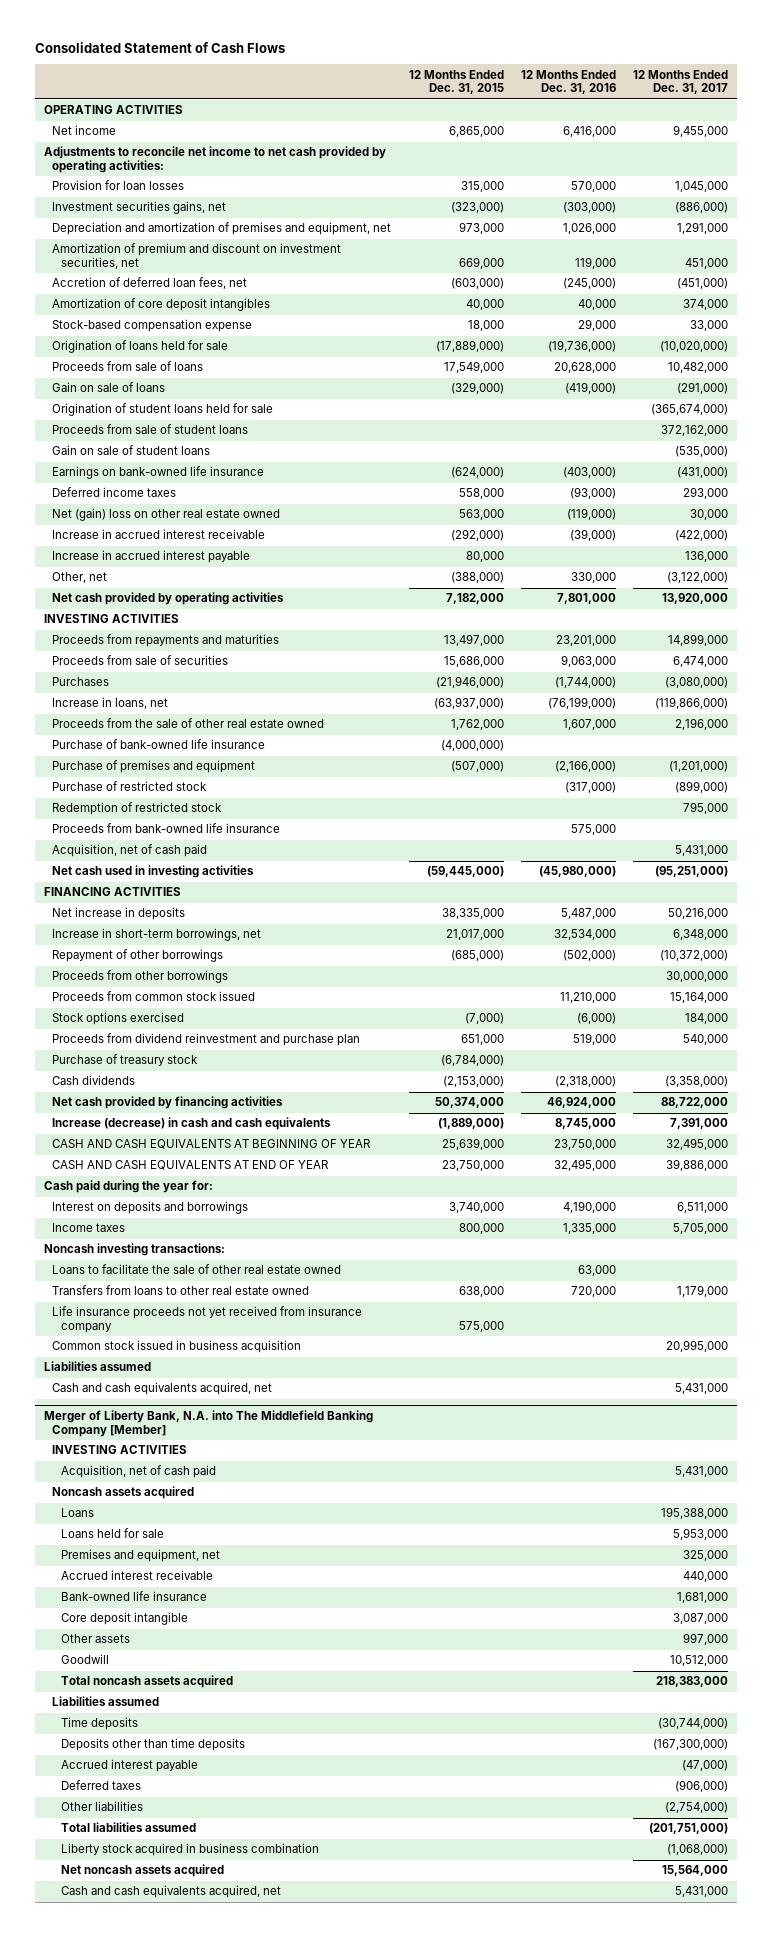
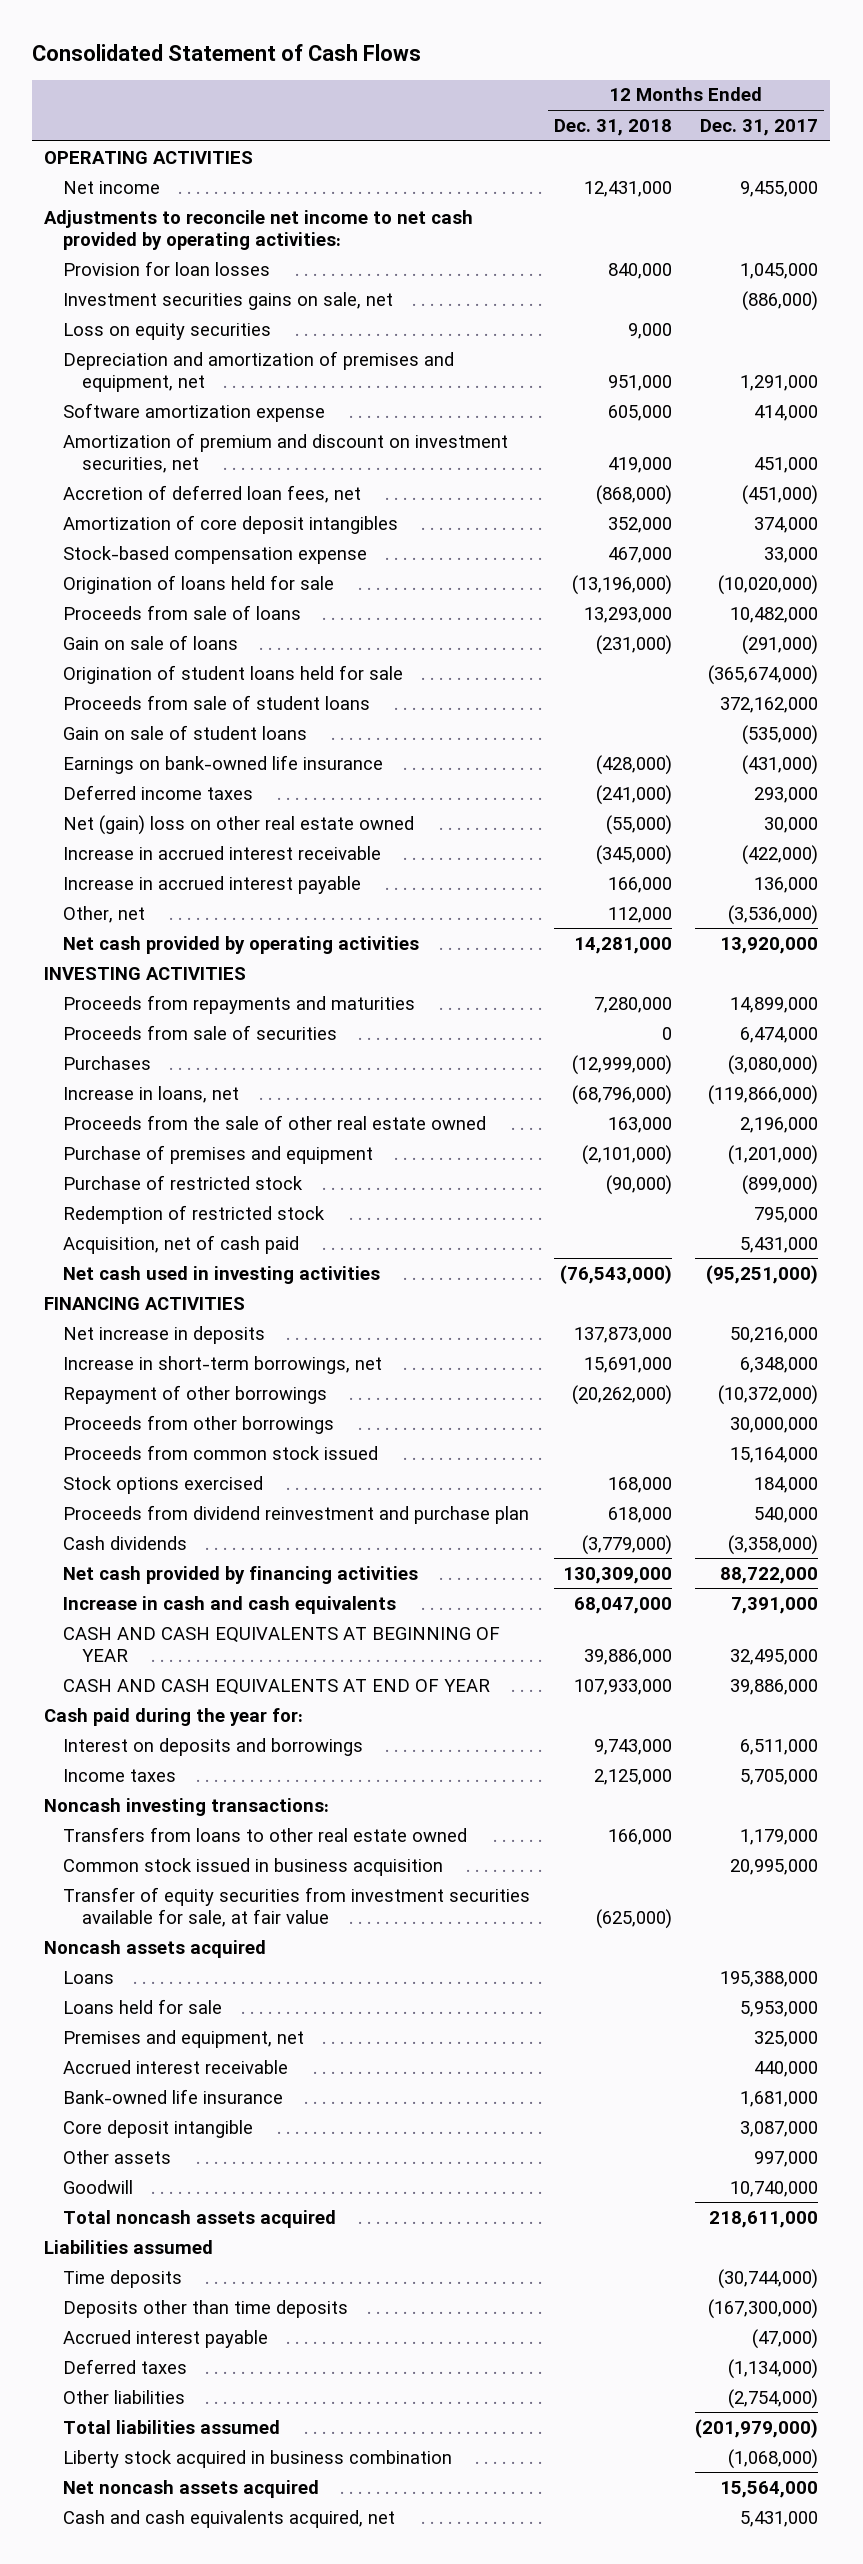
[408,69,504,95] 12 Months Ended Dec. 31, 2015 -> none
[521,69,617,95] 12 Months Ended Dec. 31, 2016 -> none
none -> [553,118,672,136] Dec. 31, 2018
[52,201,227,215] Investment securities gains, net -> [63,291,394,310] Investment securities gains on sale, net
none -> [63,322,272,340] Loss on equity securities
none -> [63,402,326,422] Software amortization expense
[667,572,729,584] (3,122,000) -> [728,904,819,925] (3,536,000)
[52,739,266,750] Purchase of bank-owned life insurance -> none
[52,823,281,834] Proceeds from bank-owned life insurance -> none
[52,1054,199,1067] Purchase of treasury stock -> none
[52,1117,332,1131] Increase (decrease) in cash and cash equivalents -> [63,1595,397,1614] Increase in cash and cash equivalents
[52,1264,342,1275] Loans to facilitate the sale of other real estate owned -> none
[52,1306,363,1334] Life insurance proceeds not yet received from insurance company -> none
[43,1361,151,1372] Liabilities assumed -> none
[52,1382,273,1396] Cash and cash equivalents acquired, net -> none
[43,1410,373,1438] Merger of Liberty Bank, N.A. into The Middlefield Banking Company [Member] -> none
[52,1445,188,1455] INVESTING ACTIVITIES -> none
[61,1465,217,1479] Acquisition, net of cash paid -> none
none -> [63,1886,531,1927] Transfer of equity securities from investment securities available for sale, at fair value
[670,1655,729,1667] 10,512,000 -> [730,2180,819,2197] 10,740,000
[656,1676,729,1688] 218,383,000 -> [709,2210,819,2228] 218,611,000
[675,1780,729,1793] (906,000) -> [728,2358,819,2379] (1,134,000)
[649,1823,729,1835] (201,751,000) -> [695,2418,819,2438] (201,979,000)

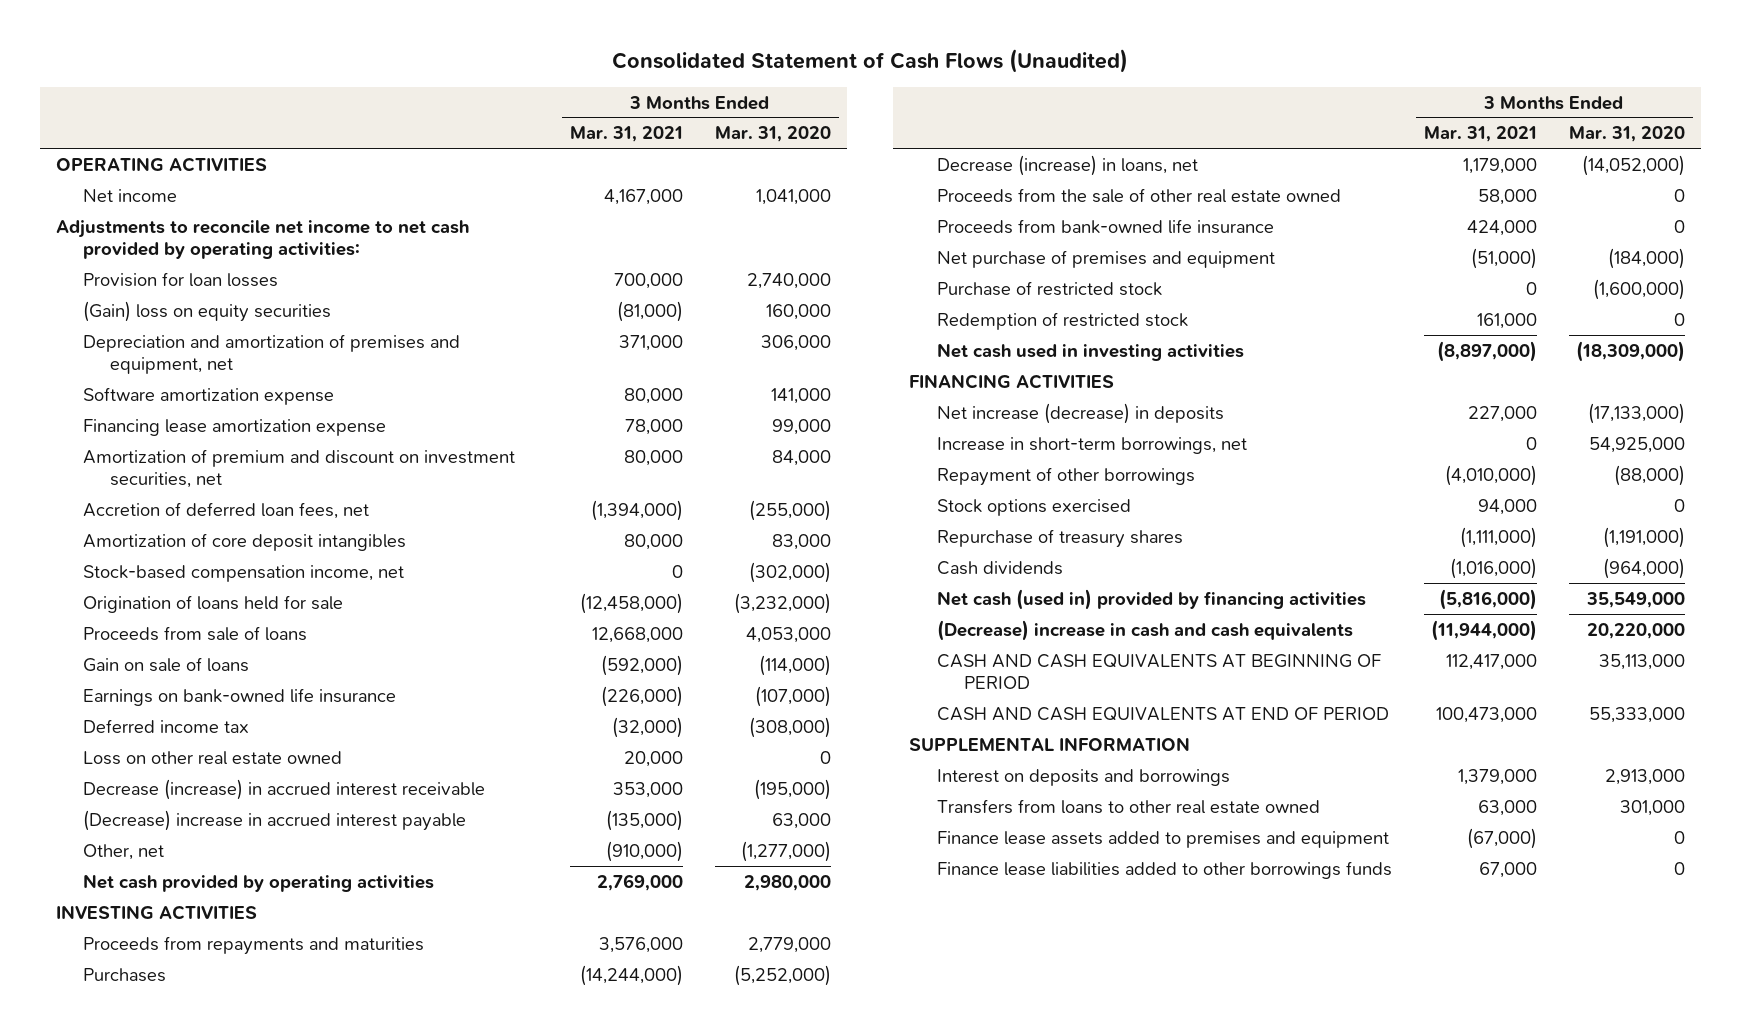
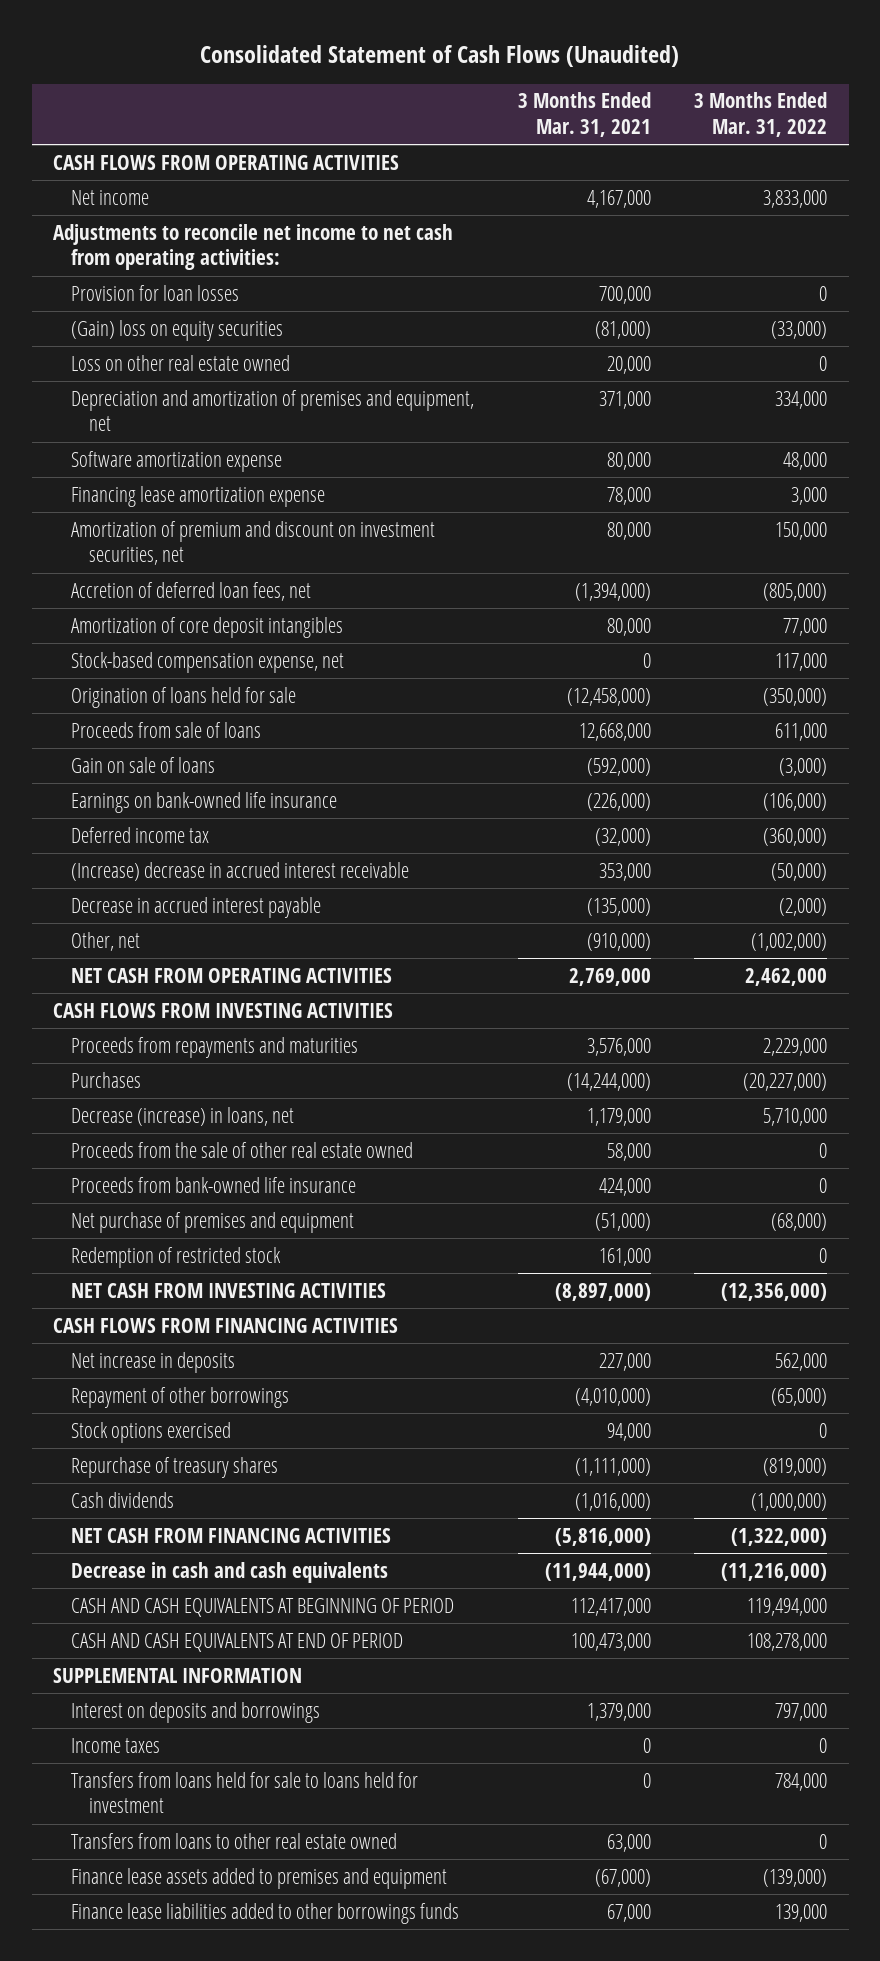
[715,126,832,143] Mar. 31, 2020 -> none
none -> [693,92,827,138] 3 Months Ended Mar. 31, 2022
[55,156,267,172] OPERATING ACTIVITIES -> [53,154,400,170] CASH FLOWS FROM OPERATING ACTIVITIES
[55,219,469,260] Adjustments to reconcile net income to net cash provided by operating activities: -> [53,223,454,271] Adjustments to reconcile net income to net cash from operating activities:
[82,750,342,765] Loss on other real estate owned -> [71,354,291,371] Loss on other real estate owned
[82,564,404,582] Stock-based compensation income, net -> [71,651,345,673] Stock-based compensation expense, net
[82,778,485,800] Decrease (increase) in accrued interest receivable -> [71,861,410,881] (Increase) decrease in accrued interest receivable
[82,809,466,831] (Decrease) increase in accrued interest payable -> [71,896,322,918] Decrease in accrued interest payable
[82,873,434,892] Net cash provided by operating activities -> [71,967,393,983] NET CASH FROM OPERATING ACTIVITIES
[55,904,257,920] INVESTING ACTIVITIES -> [53,1002,394,1018] CASH FLOWS FROM INVESTING ACTIVITIES
[936,280,1162,296] Purchase of restricted stock -> none
[936,436,1247,454] Increase in short-term borrowings, net -> none
[936,342,1244,361] Net cash used in investing activities -> [71,1282,387,1298] NET CASH FROM INVESTING ACTIVITIES
[909,373,1115,389] FINANCING ACTIVITIES -> [53,1317,399,1333] CASH FLOWS FROM FINANCING ACTIVITIES
[936,402,1224,424] Net increase (decrease) in deposits -> [71,1351,236,1373] Net increase in deposits
[936,588,1366,610] Net cash (used in) provided by financing activities -> [71,1527,392,1543] NET CASH FROM FINANCING ACTIVITIES
[936,619,1353,641] (Decrease) increase in cash and cash equivalents -> [71,1561,389,1583] Decrease in cash and cash equivalents
none -> [71,1737,161,1753] Income taxes
none -> [71,1771,419,1814] Transfers from loans held for sale to loans held for investment

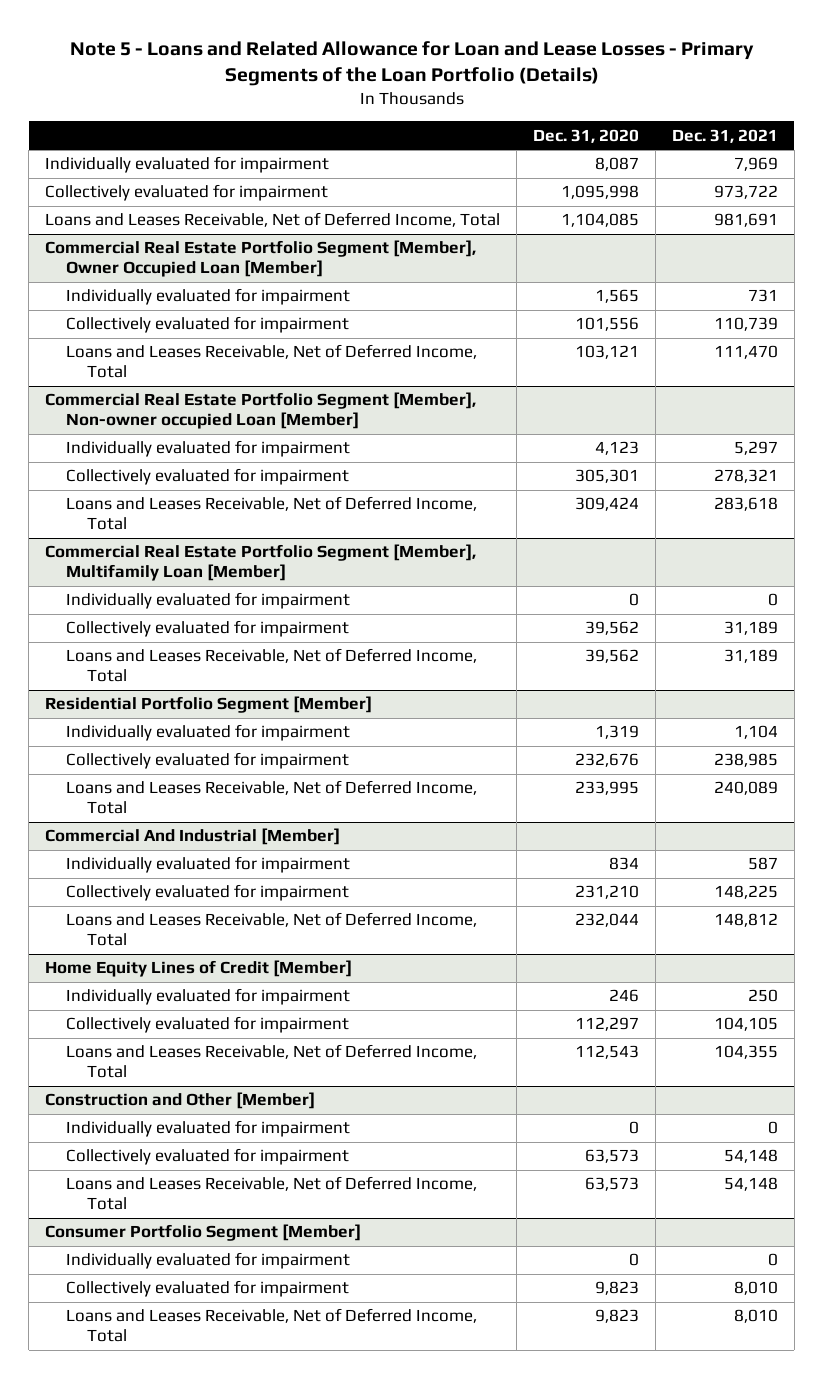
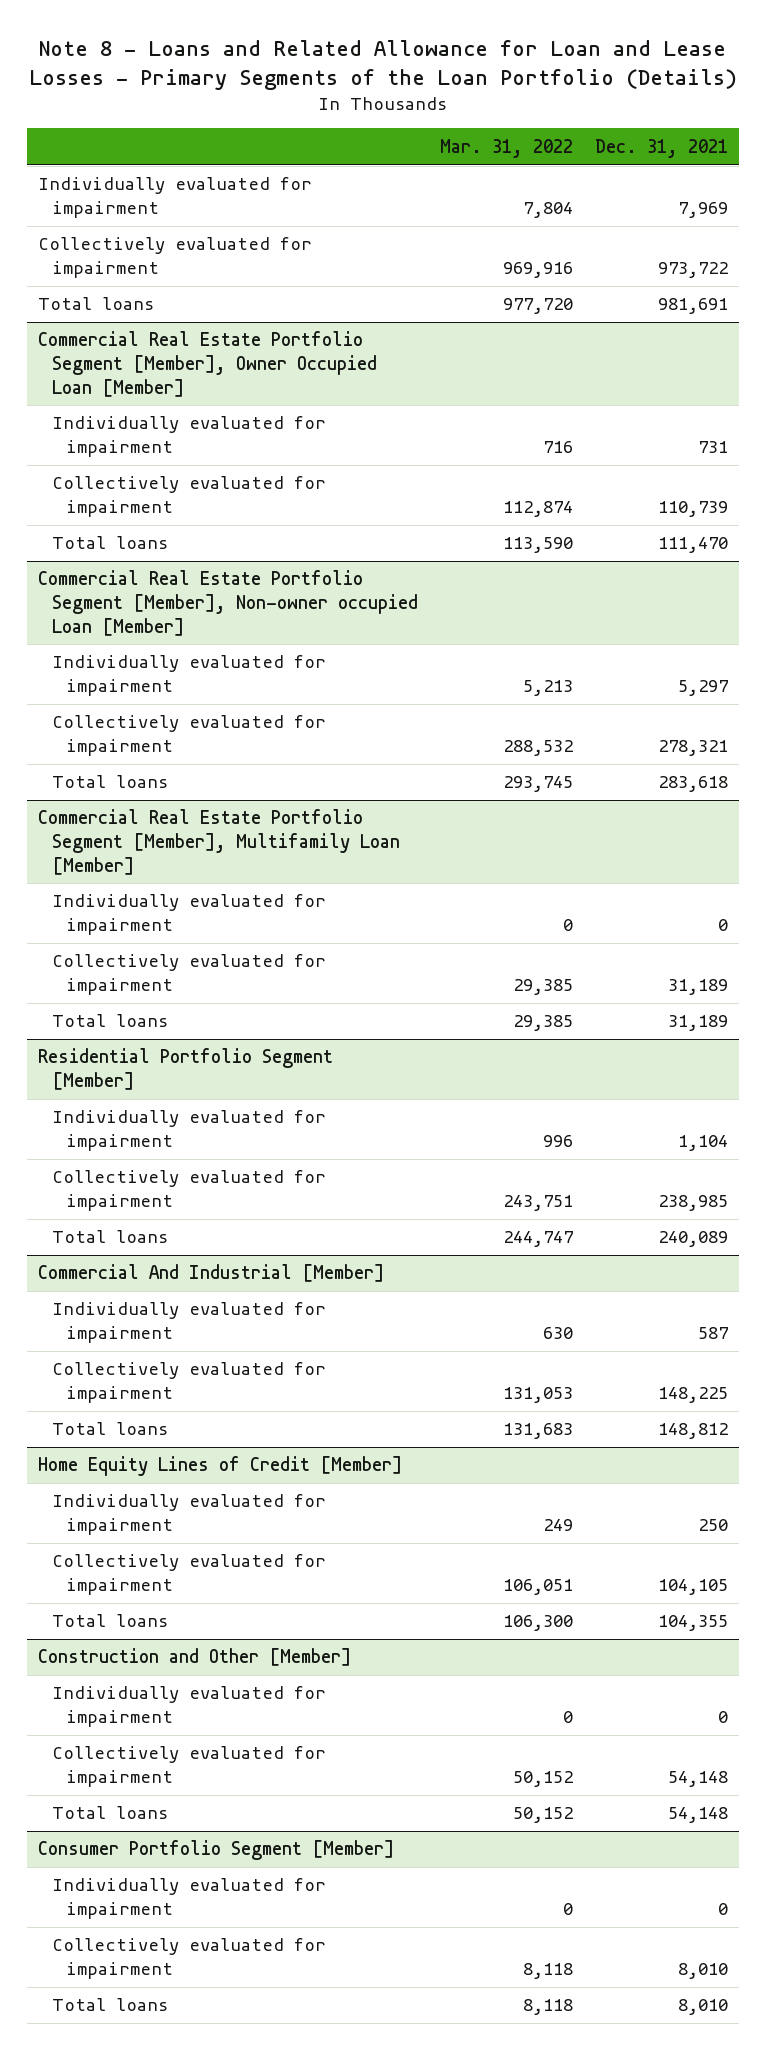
[69,40,754,87] Note 5 - Loans and Related Allowance for Loan and Lease Losses - Primary Segments of the Loan Portfolio (Details) -> [29,39,738,90] Note 8 - Loans and Related Allowance for Loan and Lease Losses - Primary Segments of the Loan Portfolio (Details)
[533,128,640,143] Dec. 31, 2020 -> none
none -> [440,138,574,158] Mar. 31, 2022
[45,212,501,228] Loans and Leases Receivable, Net of Deferred Income, Total -> [37,297,154,311] Total loans
[66,344,478,379] Loans and Leases Receivable, Net of Deferred Income, Total -> [52,536,169,550] Total loans
[66,496,478,531] Loans and Leases Receivable, Net of Deferred Income, Total -> [52,775,169,789] Total loans
[66,648,478,683] Loans and Leases Receivable, Net of Deferred Income, Total -> [52,1014,169,1028] Total loans
[66,780,478,815] Loans and Leases Receivable, Net of Deferred Income, Total -> [52,1230,169,1244] Total loans
[66,912,478,947] Loans and Leases Receivable, Net of Deferred Income, Total -> [52,1422,169,1436] Total loans
[66,1044,478,1079] Loans and Leases Receivable, Net of Deferred Income, Total -> [52,1614,169,1628] Total loans
[66,1176,478,1211] Loans and Leases Receivable, Net of Deferred Income, Total -> [52,1806,169,1820] Total loans
[66,1308,478,1343] Loans and Leases Receivable, Net of Deferred Income, Total -> [52,1998,169,2012] Total loans

